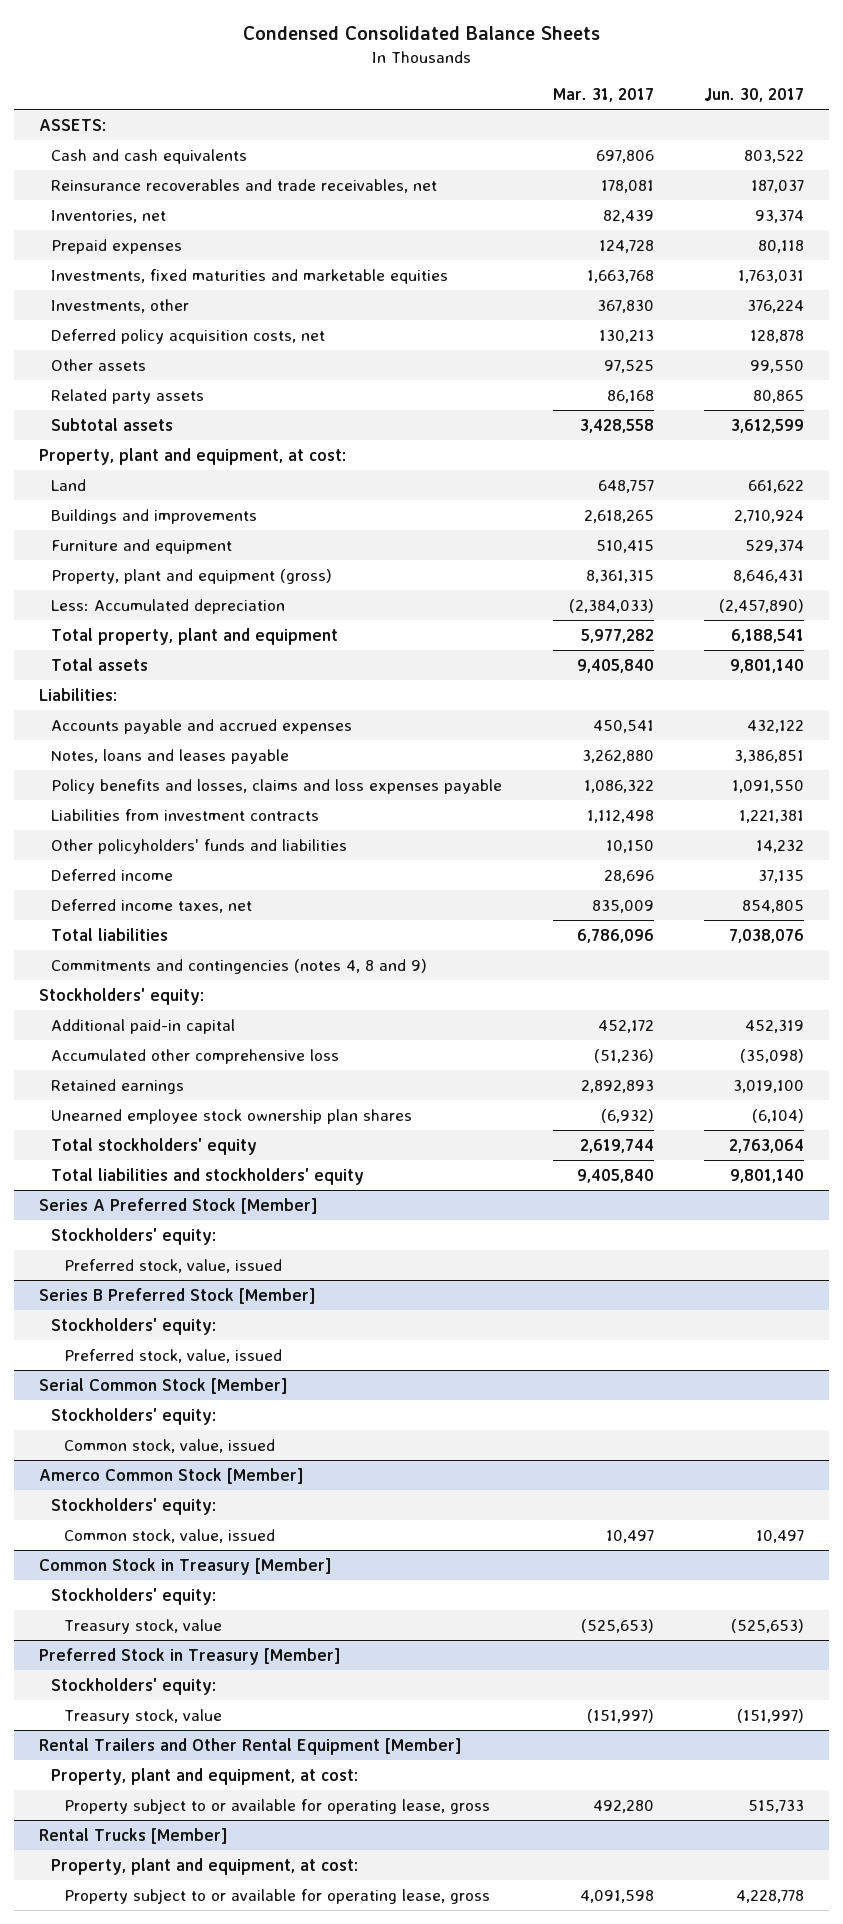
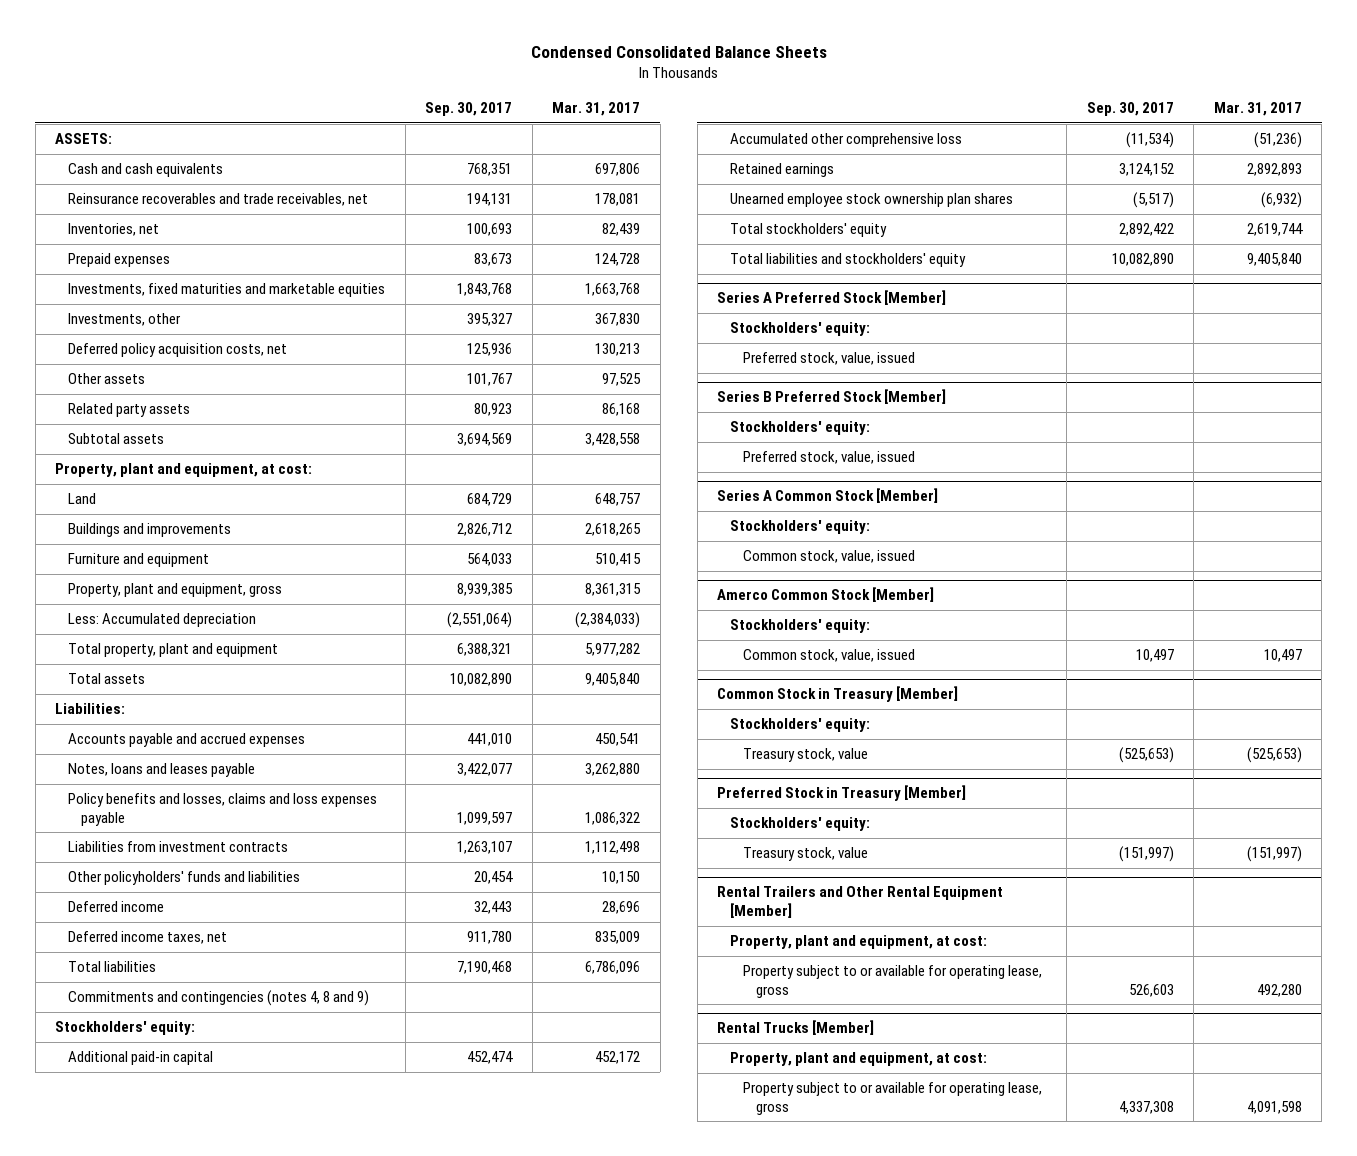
[704,88,805,103] Jun. 30, 2017 -> none
none -> [425,102,513,117] Sep. 30, 2017
[51,568,333,584] Property, plant and equipment (gross) -> [68,583,283,598] Property, plant and equipment, gross
[38,1377,288,1394] Serial Common Stock [Member] -> [717,488,939,504] Series A Common Stock [Member]

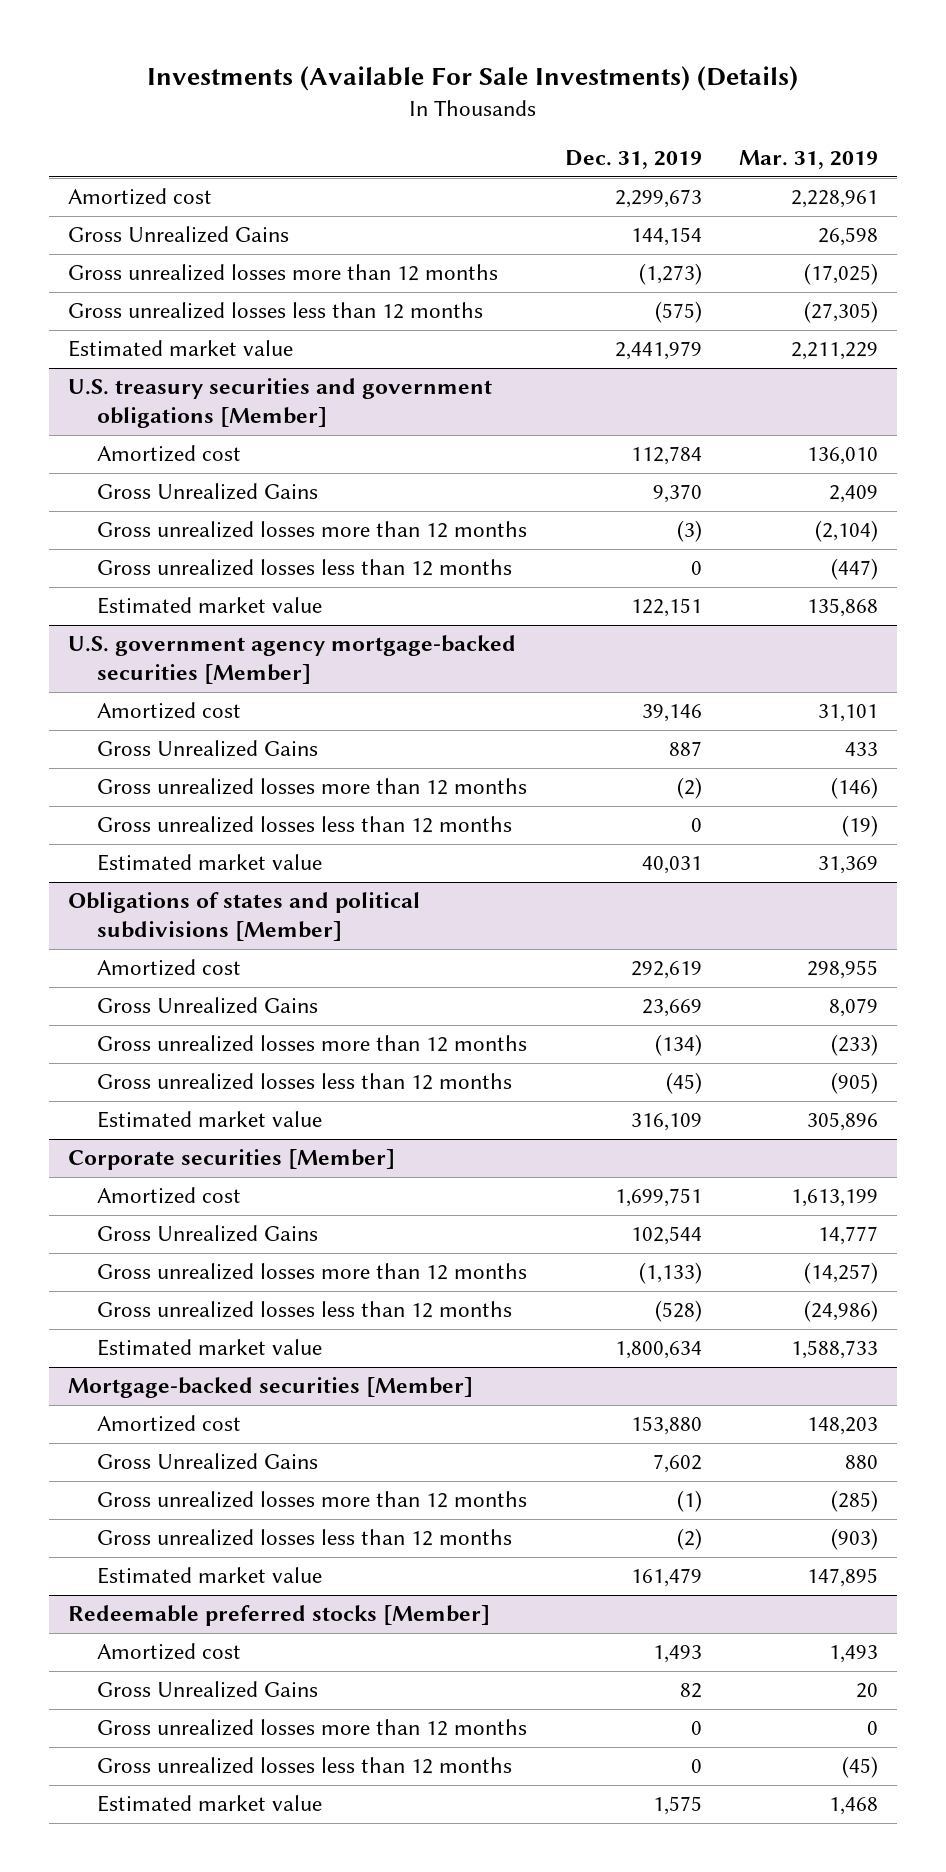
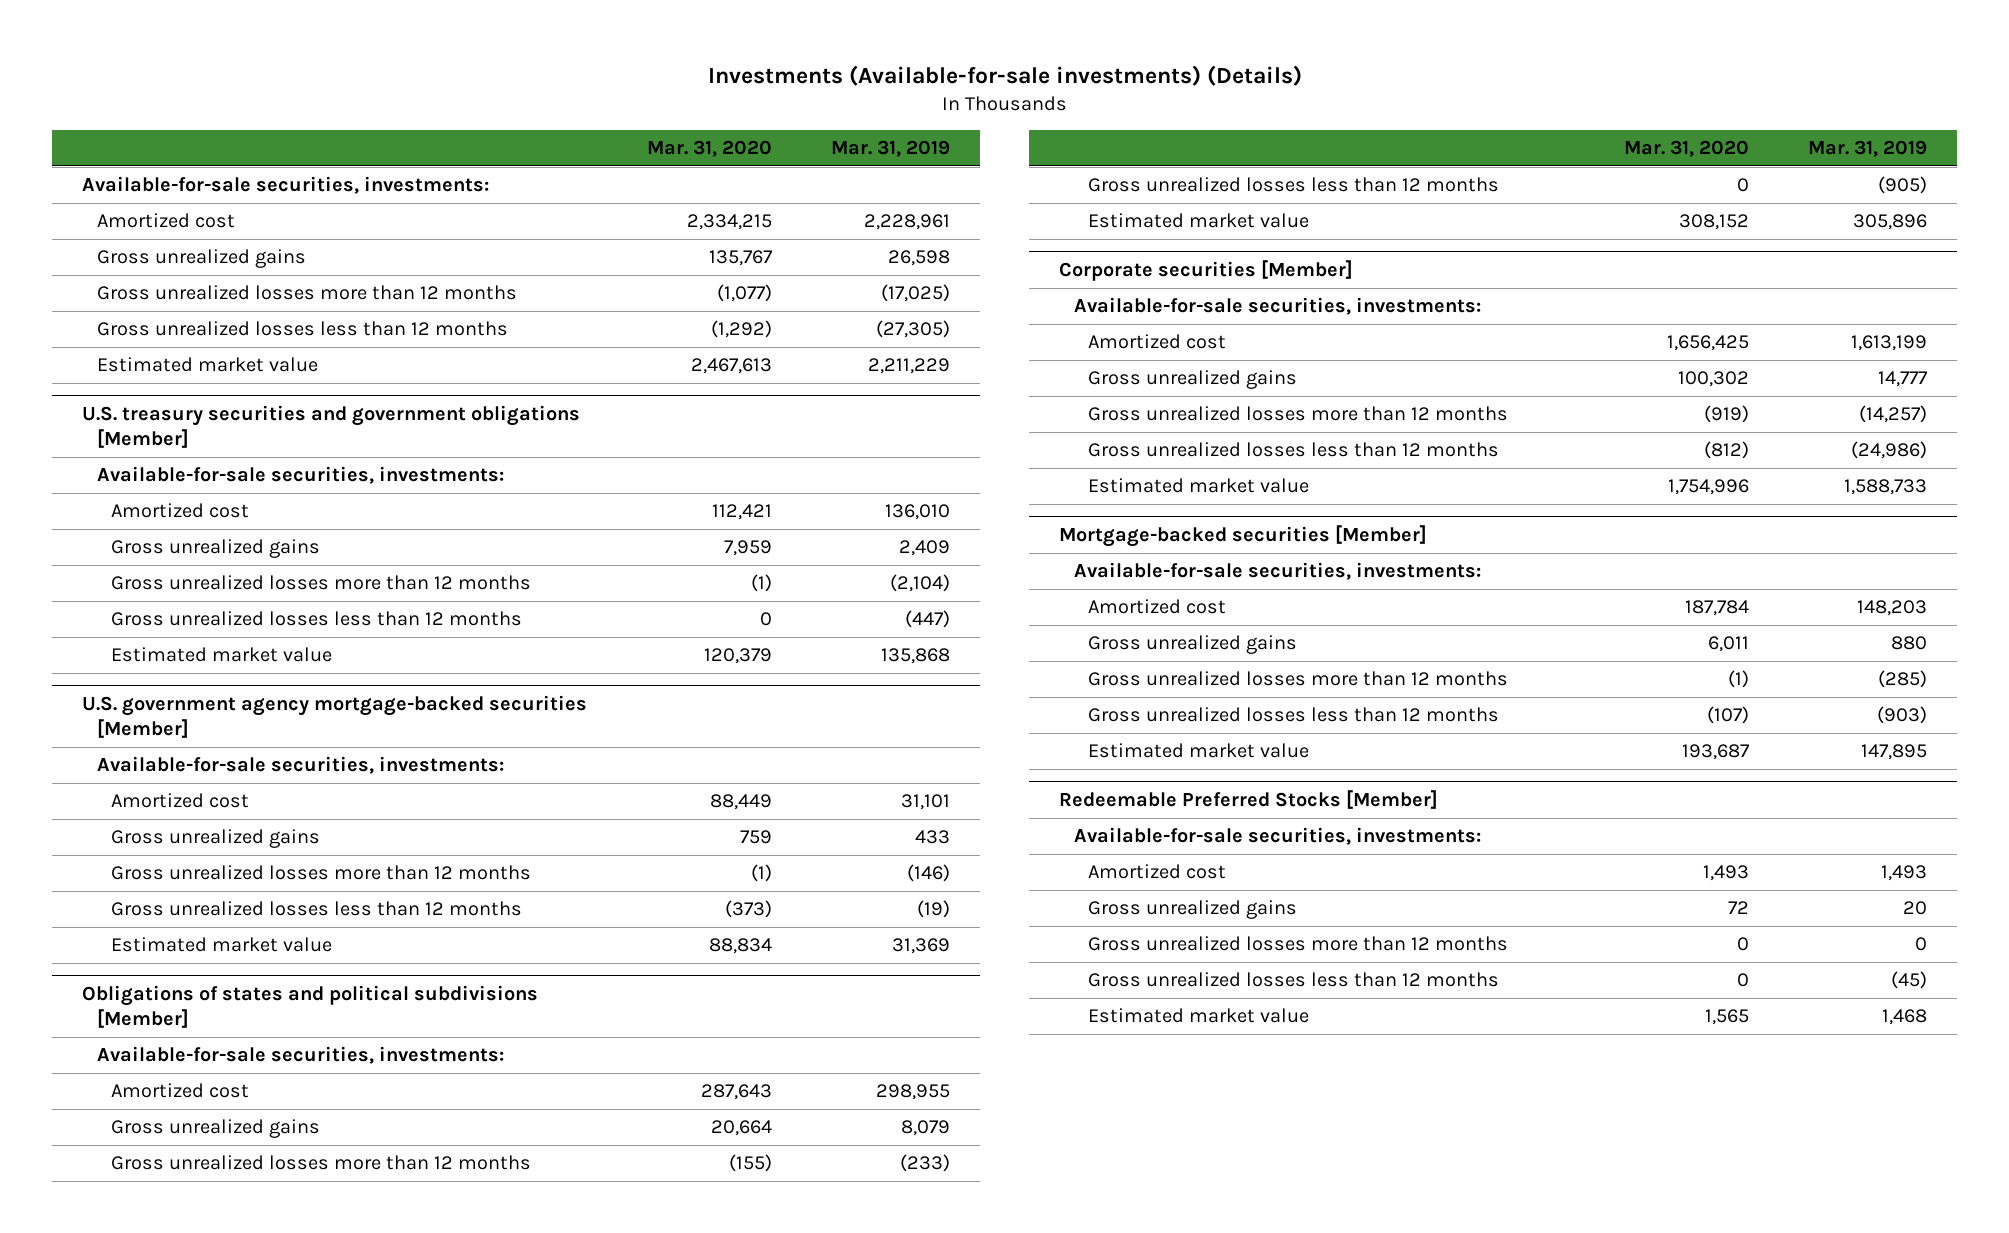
[146,65,798,91] Investments (Available For Sale Investments) (Details) -> [707,65,1302,87] Investments (Available-for-sale investments) (Details)
[564,150,702,170] Dec. 31, 2019 -> none
none -> [646,140,772,158] Mar. 31, 2020
none -> [82,176,490,195] Available-for-sale securities, investments:
[67,226,289,244] Gross Unrealized Gains -> [96,249,306,269] Gross unrealized gains
none -> [96,466,504,485] Available-for-sale securities, investments:
[97,483,319,501] Gross Unrealized Gains -> [111,539,321,559] Gross unrealized gains
none -> [96,756,504,775] Available-for-sale securities, investments:
[97,740,319,758] Gross Unrealized Gains -> [111,829,321,849] Gross unrealized gains
none -> [96,1046,504,1065] Available-for-sale securities, investments:
[97,997,319,1015] Gross Unrealized Gains -> [111,1119,321,1139] Gross unrealized gains
none -> [1073,297,1481,316] Available-for-sale securities, investments:
[97,1225,319,1243] Gross Unrealized Gains -> [1088,370,1298,390] Gross unrealized gains
none -> [1073,562,1481,581] Available-for-sale securities, investments:
[97,1453,319,1471] Gross Unrealized Gains -> [1088,635,1298,655] Gross unrealized gains
[67,1605,490,1627] Redeemable preferred stocks [Member] -> [1059,790,1439,810] Redeemable Preferred Stocks [Member]
none -> [1073,827,1481,846] Available-for-sale securities, investments:
[97,1681,319,1699] Gross Unrealized Gains -> [1088,900,1298,920] Gross unrealized gains

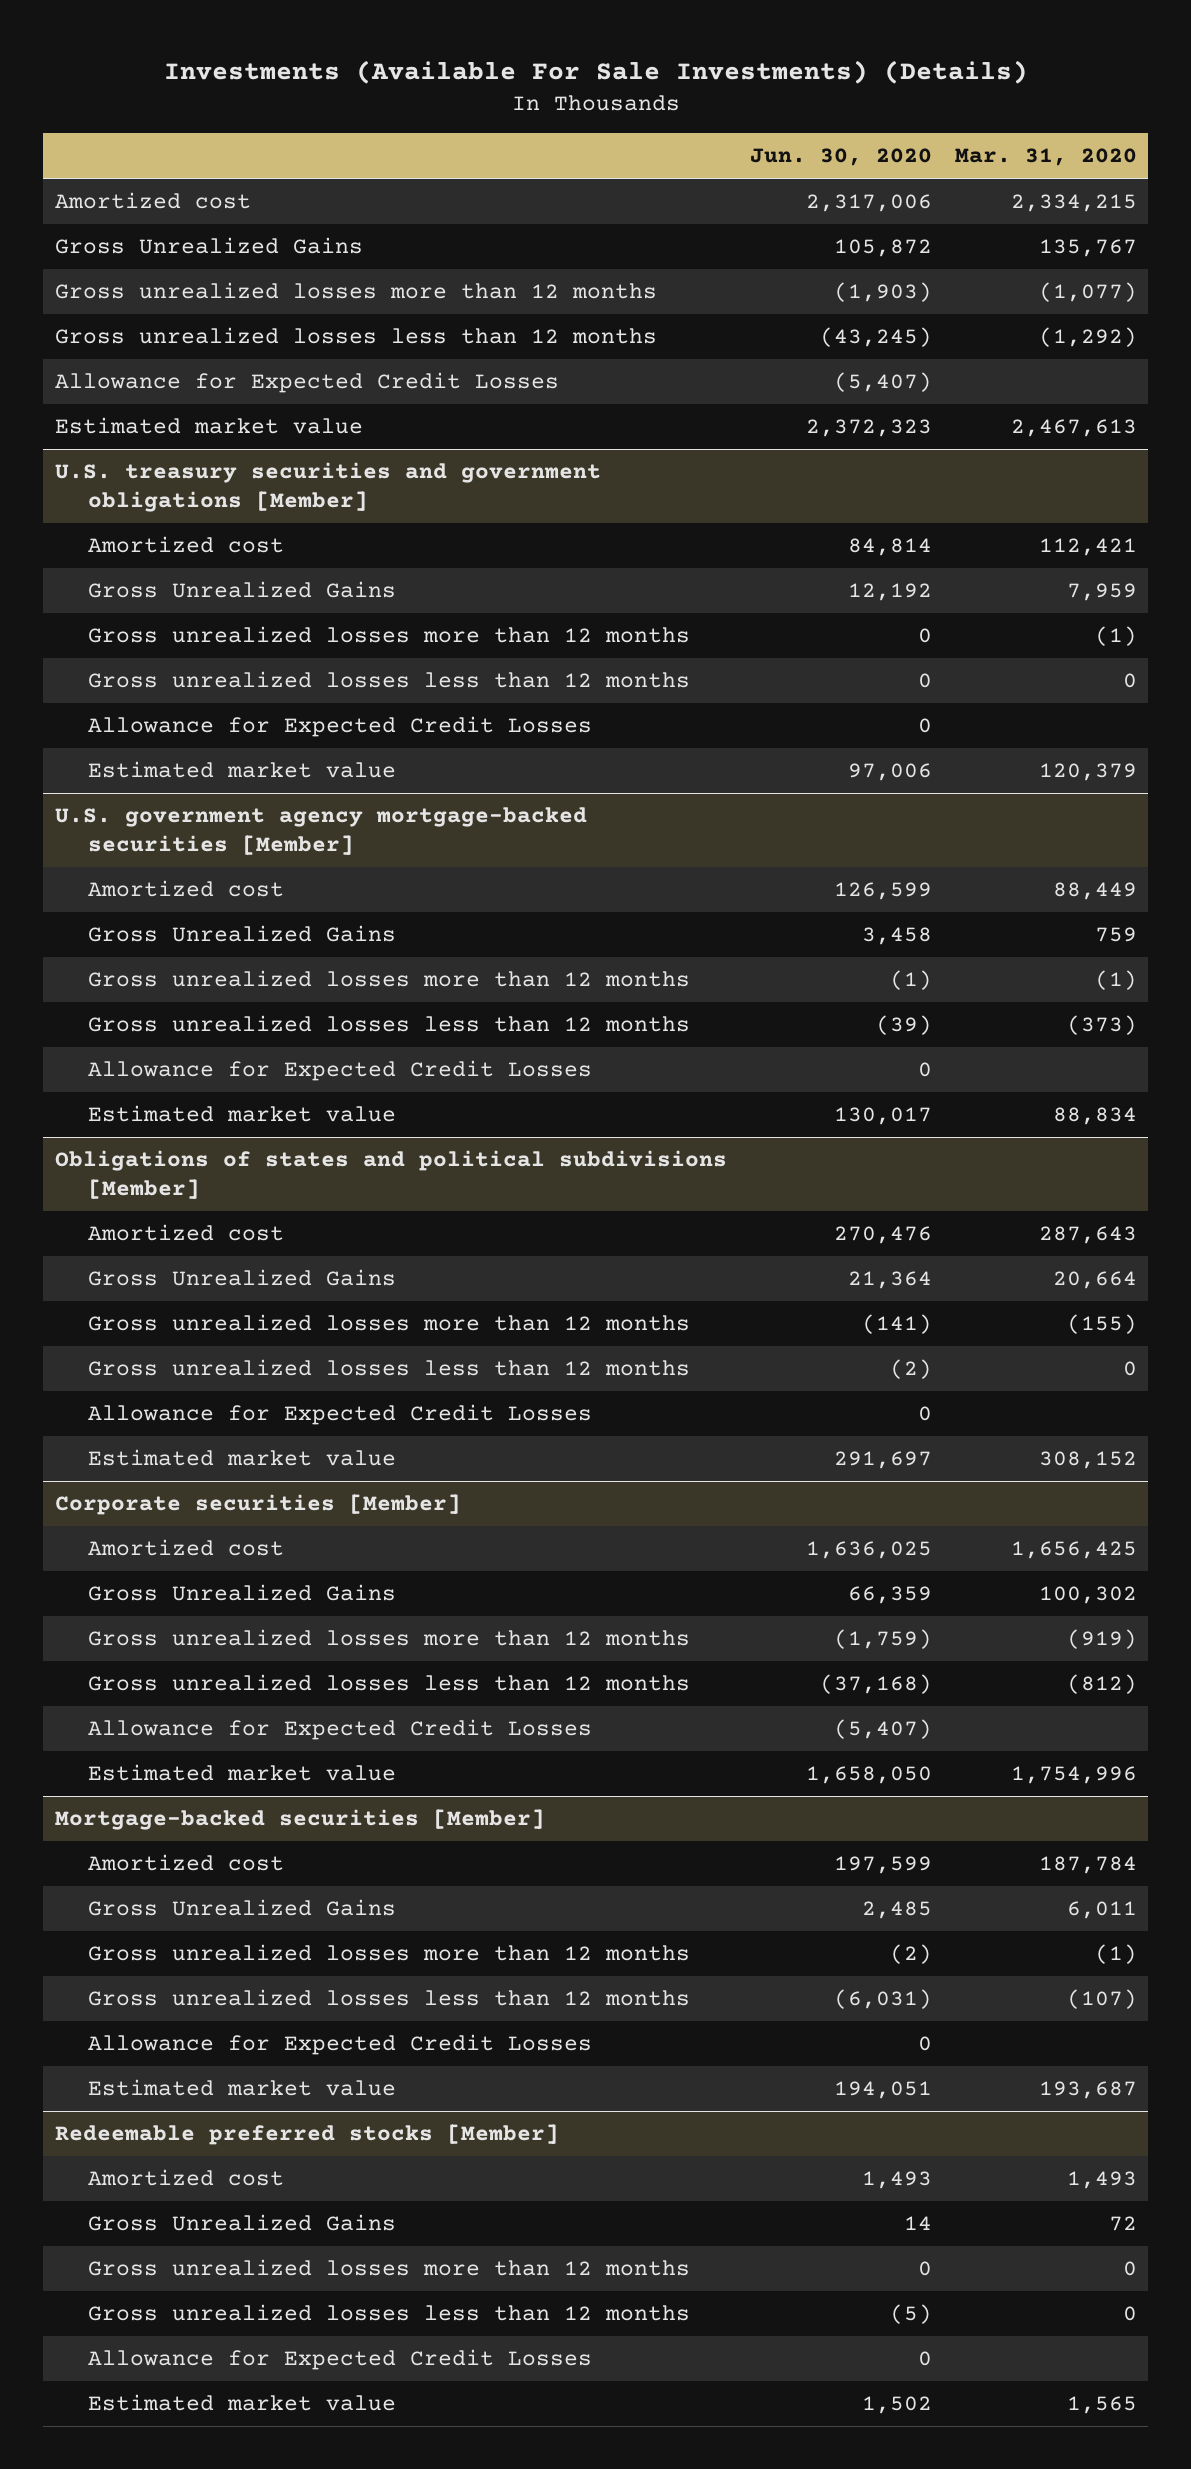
[707,65,1302,87] Investments (Available-for-sale investments) (Details) -> [163,59,1028,84] Investments (Available For Sale Investments) (Details)
[831,140,951,158] Mar. 31, 2019 -> none
none -> [749,148,932,167] Jun. 30, 2020
[82,176,490,195] Available-for-sale securities, investments: -> none
[96,249,306,269] Gross unrealized gains -> [54,237,363,255] Gross Unrealized Gains
none -> [54,372,559,394] Allowance for Expected Credit Losses
[96,466,504,485] Available-for-sale securities, investments: -> none
[111,539,321,559] Gross unrealized gains -> [88,581,397,599] Gross Unrealized Gains
none -> [88,716,593,738] Allowance for Expected Credit Losses
[96,756,504,775] Available-for-sale securities, investments: -> none
[111,829,321,849] Gross unrealized gains -> [88,925,397,943] Gross Unrealized Gains
none -> [88,1060,593,1082] Allowance for Expected Credit Losses
[96,1046,504,1065] Available-for-sale securities, investments: -> none
[111,1119,321,1139] Gross unrealized gains -> [88,1269,397,1287] Gross Unrealized Gains
none -> [88,1404,593,1426] Allowance for Expected Credit Losses
[1073,297,1481,316] Available-for-sale securities, investments: -> none
[1088,370,1298,390] Gross unrealized gains -> [88,1584,397,1602] Gross Unrealized Gains
none -> [88,1719,593,1741] Allowance for Expected Credit Losses
[1073,562,1481,581] Available-for-sale securities, investments: -> none
[1088,635,1298,655] Gross unrealized gains -> [88,1899,397,1917] Gross Unrealized Gains
none -> [88,2034,593,2056] Allowance for Expected Credit Losses
[1073,827,1481,846] Available-for-sale securities, investments: -> none
[1059,790,1439,810] Redeemable Preferred Stocks [Member] -> [54,2124,559,2146] Redeemable preferred stocks [Member]
[1088,900,1298,920] Gross unrealized gains -> [88,2214,397,2232] Gross Unrealized Gains
none -> [88,2349,593,2371] Allowance for Expected Credit Losses

